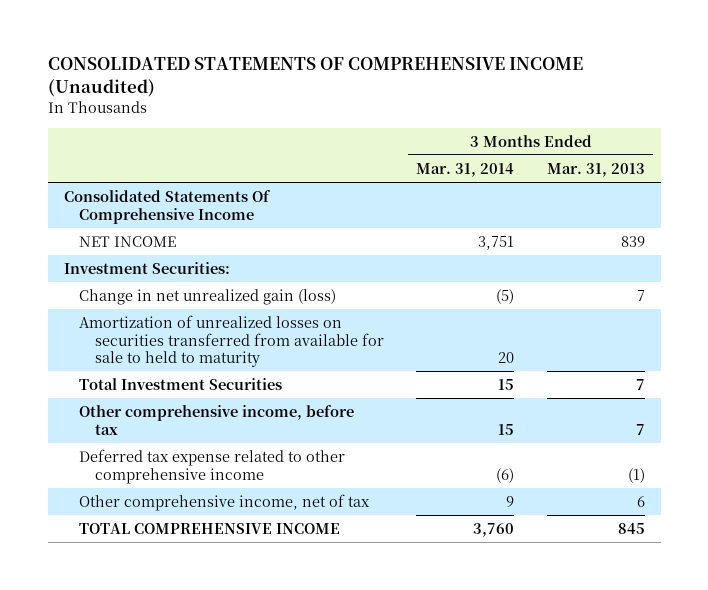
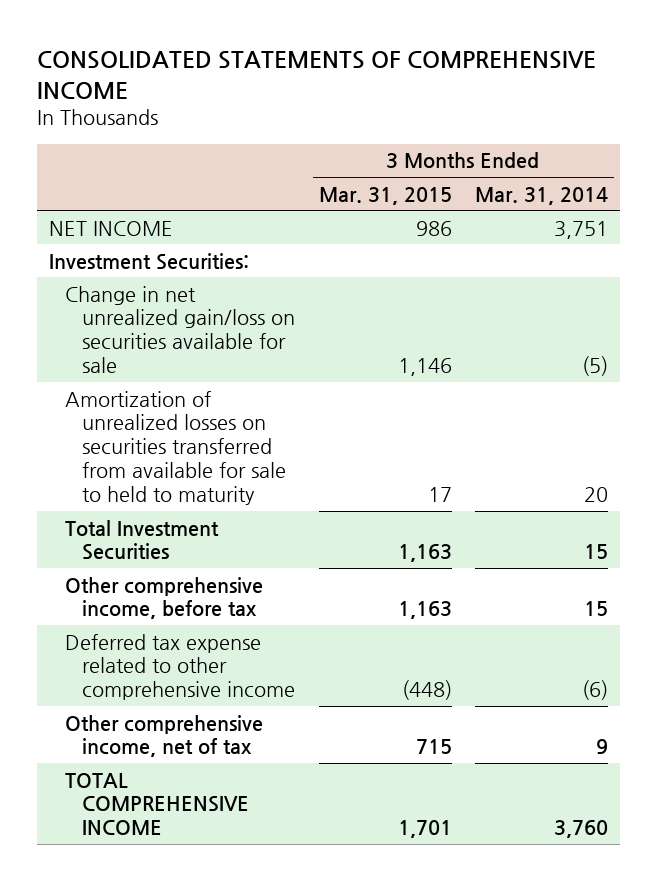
[47,57,583,98] CONSOLIDATED STATEMENTS OF COMPREHENSIVE INCOME (Unaudited) -> [36,51,596,99] CONSOLIDATED STATEMENTS OF COMPREHENSIVE INCOME
[546,162,645,177] Mar. 31, 2013 -> none
none -> [318,186,452,205] Mar. 31, 2015
[63,189,271,224] Consolidated Statements Of Comprehensive Income -> none
[79,288,337,305] Change in net unrealized gain (loss) -> [65,285,296,374] Change in net unrealized gain/loss on securities available for sale

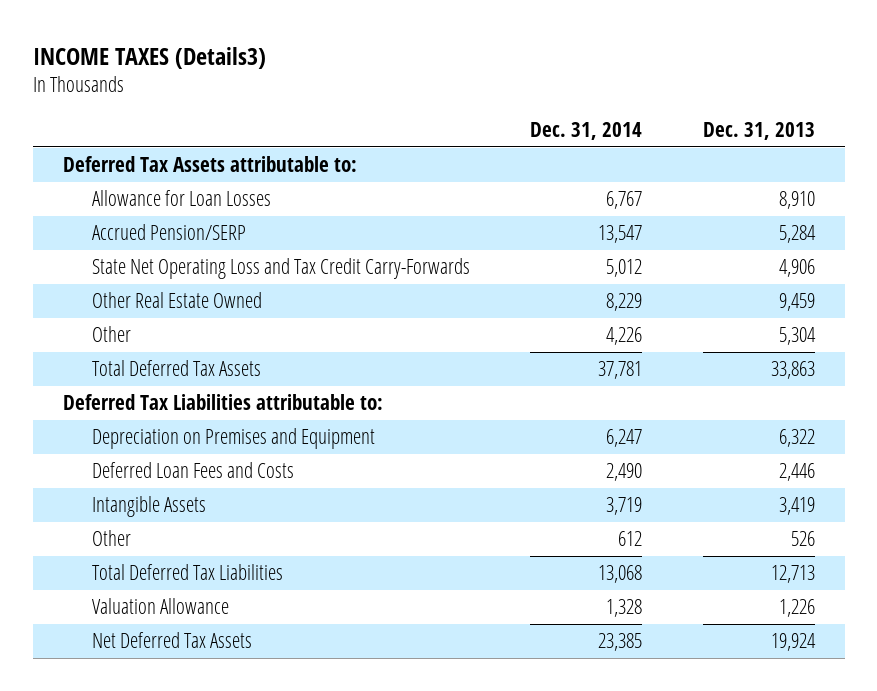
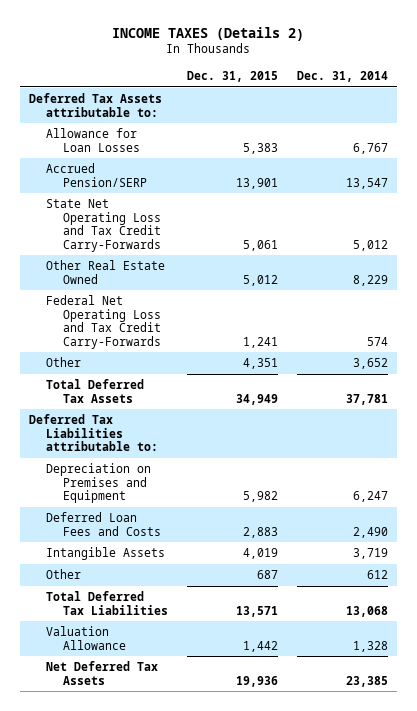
[32,46,266,69] INCOME TAXES (Details3) -> [112,26,305,41] INCOME TAXES (Details 2)
[702,122,815,141] Dec. 31, 2013 -> none
none -> [186,71,278,83] Dec. 31, 2015
none -> [45,295,161,349] Federal Net Operating Loss and Tax Credit Carry-Forwards
[606,327,643,346] 4,226 -> [352,358,388,370] 3,652

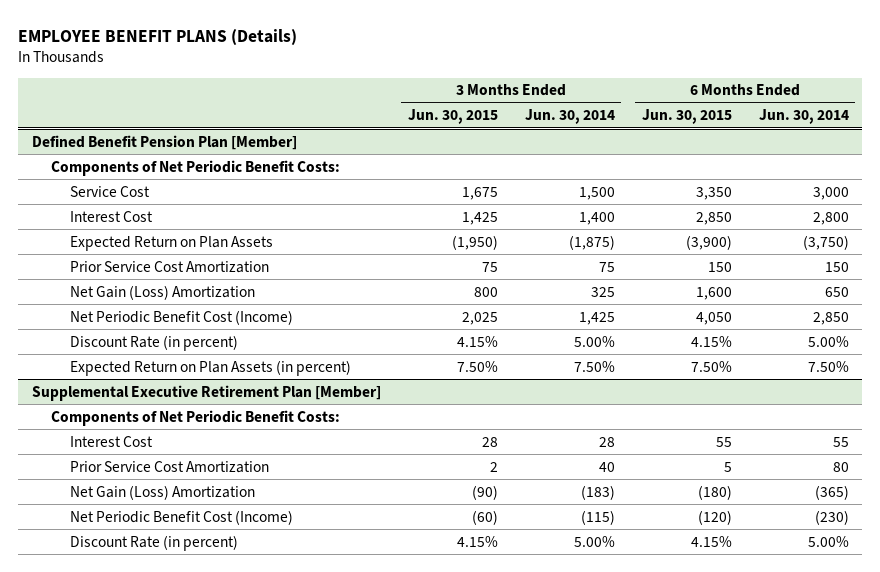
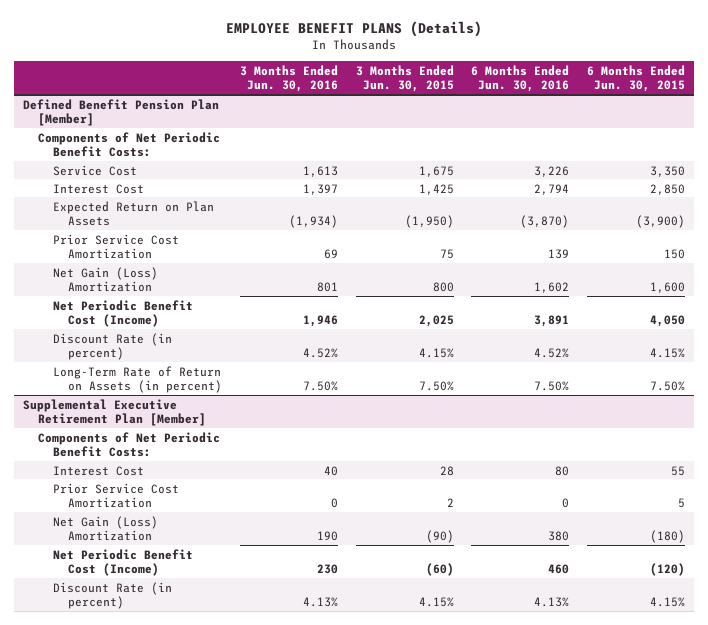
[524,109,615,125] Jun. 30, 2014 -> none
[758,109,849,125] Jun. 30, 2014 -> none
none -> [239,64,338,93] 3 Months Ended Jun. 30, 2016
none -> [471,64,570,93] 6 Months Ended Jun. 30, 2016
[70,359,352,376] Expected Return on Plan Assets (in percent) -> [52,365,222,394] Long-Term Rate of Return on Assets (in percent)

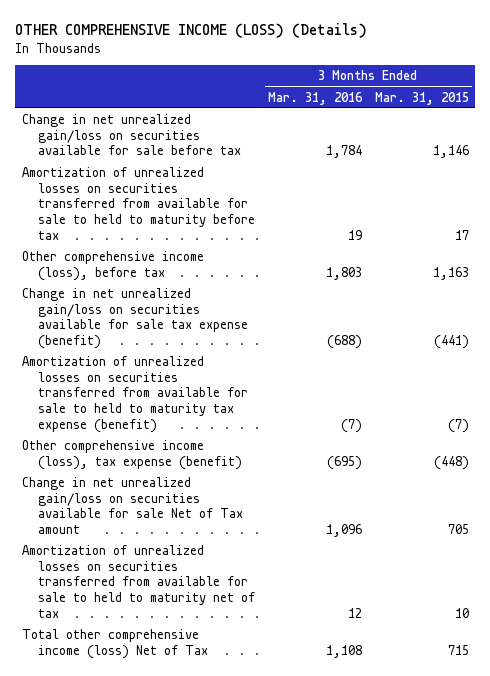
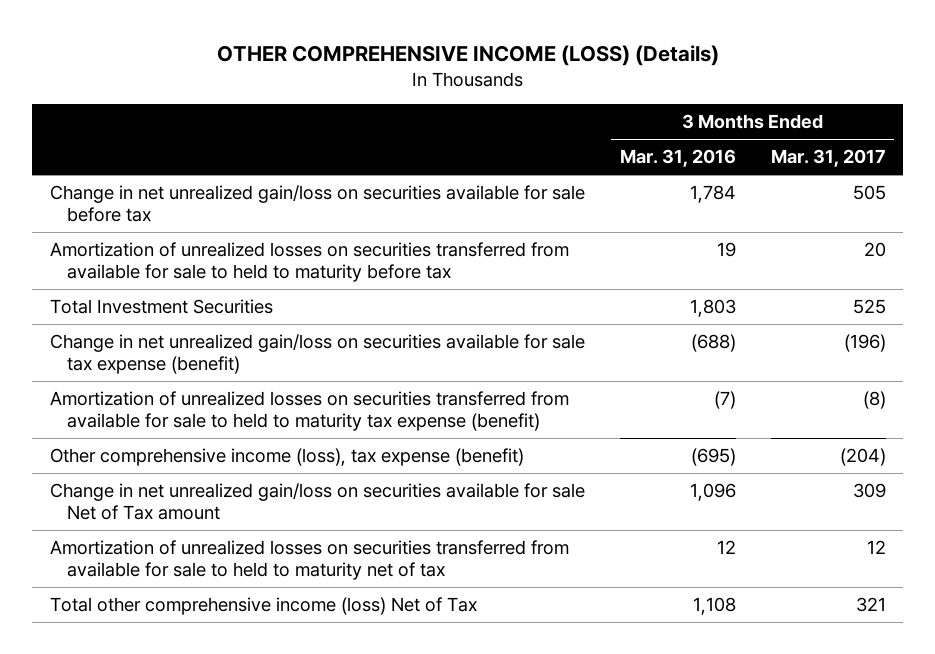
[374,91,469,105] Mar. 31, 2015 -> none
none -> [770,149,886,168] Mar. 31, 2017
[21,250,204,281] Other comprehensive income (loss), before tax -> [49,299,273,315] Total Investment Securities

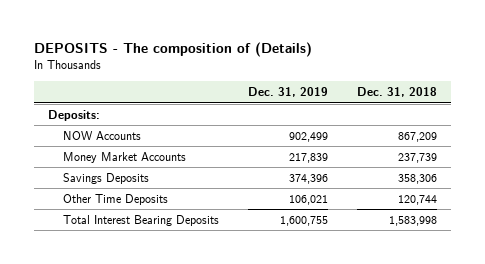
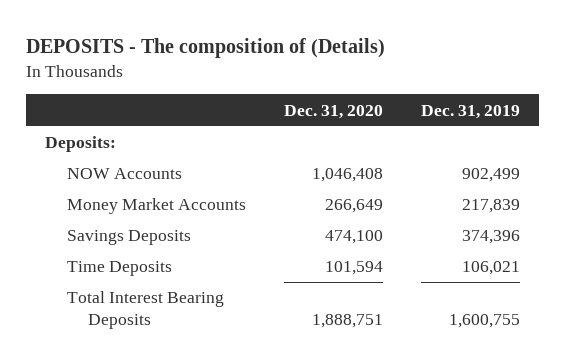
[356,87,437,98] Dec. 31, 2018 -> none
none -> [283,104,383,119] Dec. 31, 2020
[63,193,169,205] Other Time Deposits -> [66,261,172,277] Time Deposits

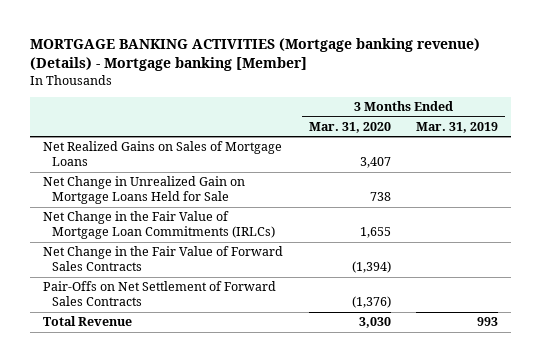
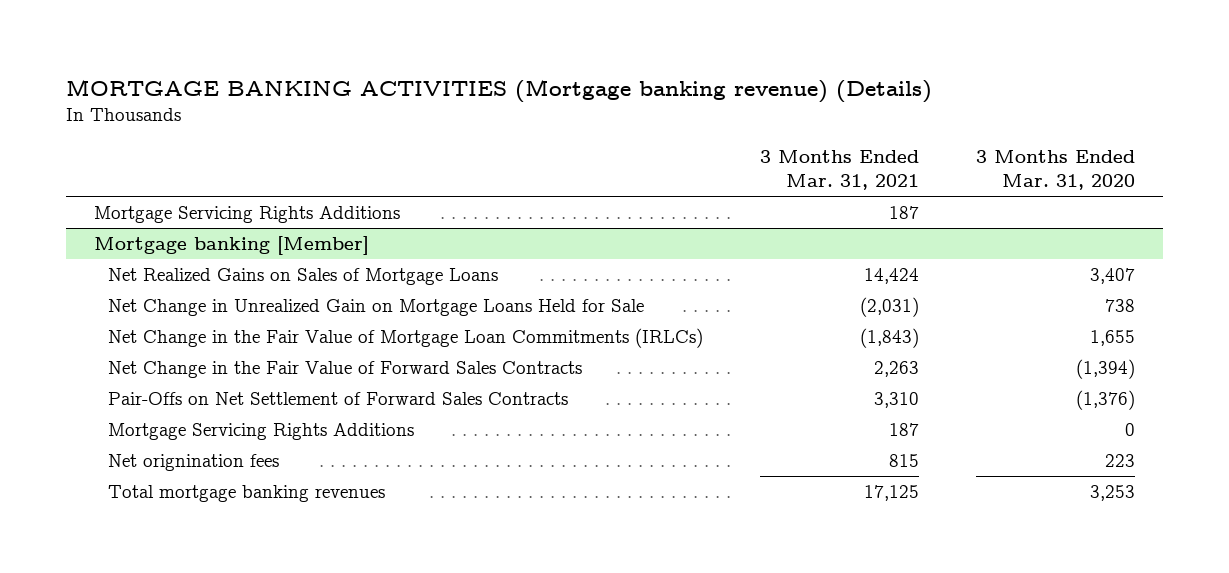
[29,37,480,71] MORTGAGE BANKING ACTIVITIES (Mortgage banking revenue) (Details) - Mortgage banking [Member] -> [65,78,932,103] MORTGAGE BANKING ACTIVITIES (Mortgage banking revenue) (Details)
[416,121,499,133] Mar. 31, 2019 -> none
none -> [759,149,919,191] 3 Months Ended Mar. 31, 2021
none -> [94,206,401,224] Mortgage Servicing Rights Additions
none -> [94,236,370,256] Mortgage banking [Member]
none -> [107,423,414,441] Mortgage Servicing Rights Additions
none -> [107,454,279,472] Net orignination fees
[42,316,132,327] Total Revenue -> [107,485,385,503] Total mortgage banking revenues
[358,317,391,329] 3,030 -> [1089,485,1135,502] 3,253

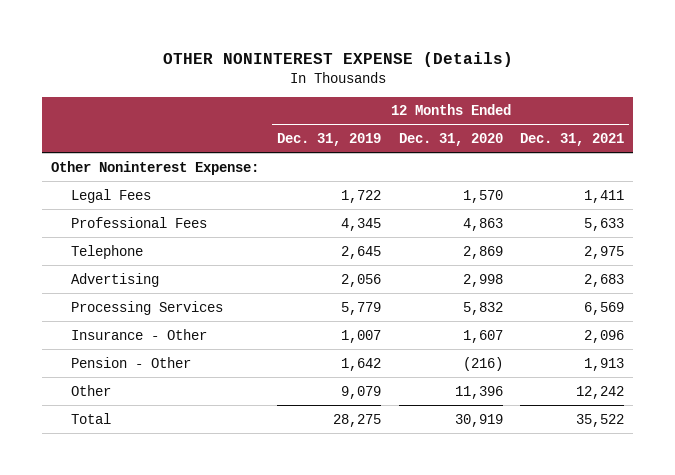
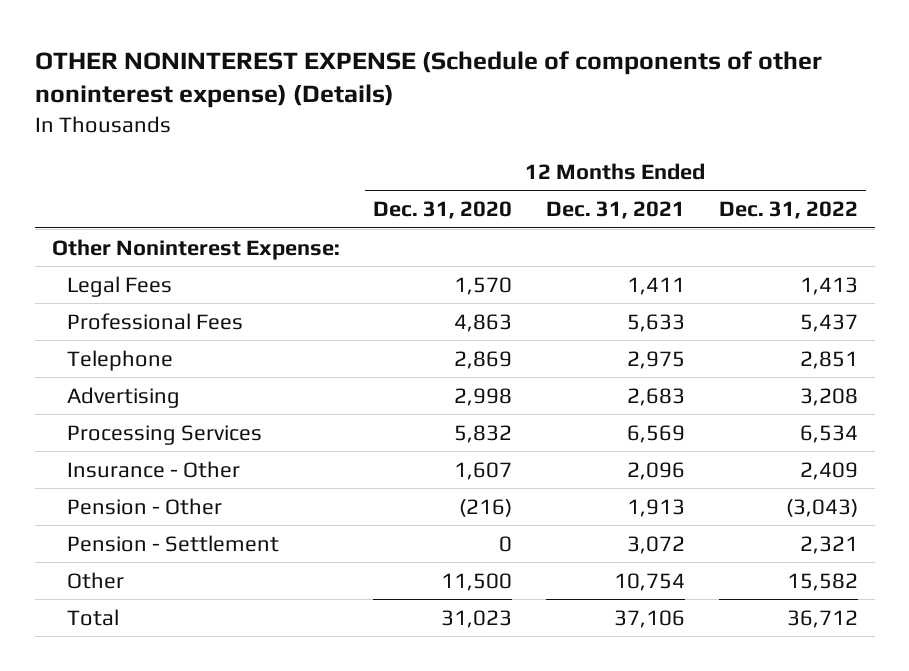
[162,51,513,67] OTHER NONINTEREST EXPENSE (Details) -> [34,50,822,109] OTHER NONINTEREST EXPENSE (Schedule of components of other noninterest expense) (Details)
[276,132,381,146] Dec. 31, 2019 -> none
none -> [718,201,858,220] Dec. 31, 2022
none -> [66,534,279,552] Pension - Settlement
[454,385,503,399] 11,396 -> [441,572,513,591] 11,500
[576,385,625,399] 12,242 -> [613,572,685,591] 10,754
[454,413,503,427] 30,919 -> [441,609,513,628] 31,023
[576,413,625,427] 35,522 -> [613,609,685,628] 37,106

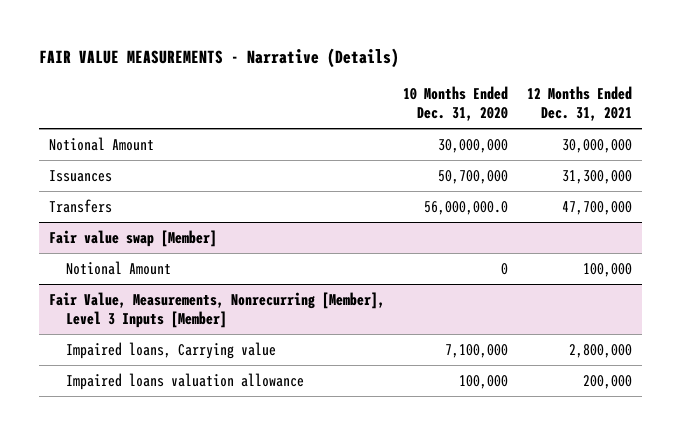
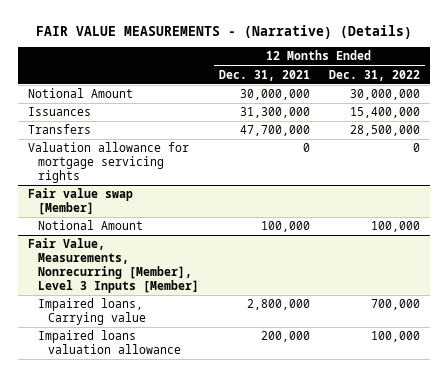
[39,47,400,68] FAIR VALUE MEASUREMENTS - Narrative (Details) -> [36,24,413,39] FAIR VALUE MEASUREMENTS - (Narrative) (Details)
[403,85,509,122] 10 Months Ended Dec. 31, 2020 -> none
none -> [329,69,421,81] Dec. 31, 2022
none -> [27,142,189,184] Valuation allowance for mortgage servicing rights

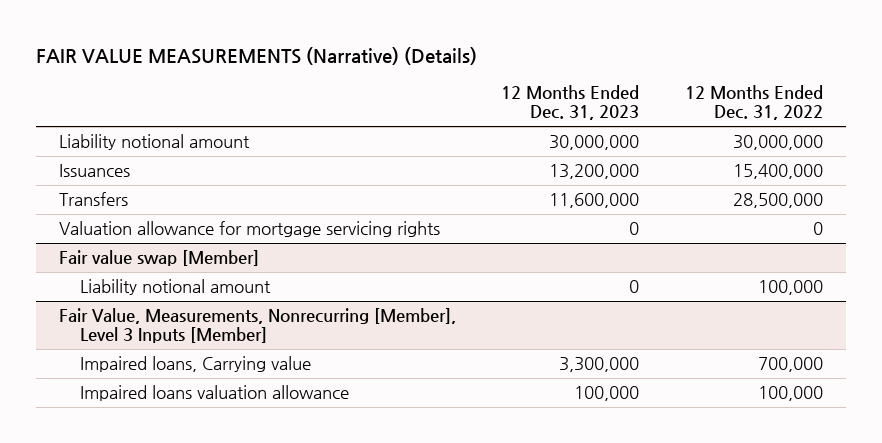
[36,24,413,39] FAIR VALUE MEASUREMENTS - (Narrative) (Details) -> [36,46,478,65] FAIR VALUE MEASUREMENTS (Narrative) (Details)
[218,69,310,81] Dec. 31, 2021 -> none
none -> [501,85,640,121] 12 Months Ended Dec. 31, 2023
[27,88,133,99] Notional Amount -> [58,134,250,151] Liability notional amount
[37,220,143,231] Notional Amount -> [79,279,271,296] Liability notional amount

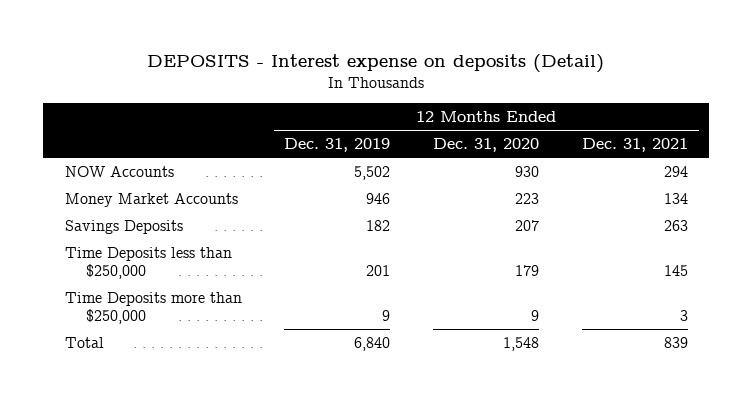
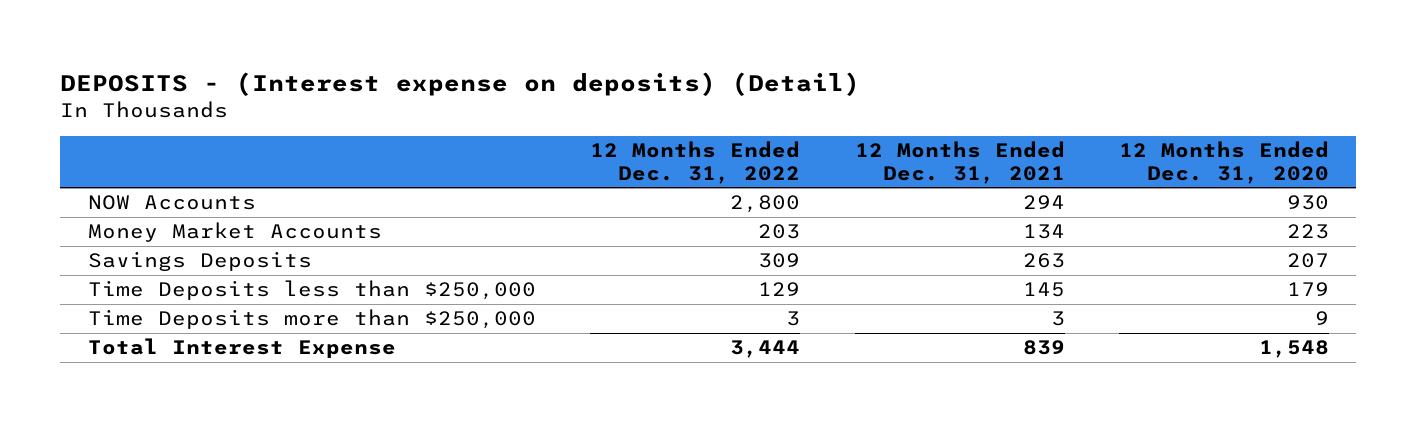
[147,54,605,74] DEPOSITS - Interest expense on deposits (Detail) -> [60,71,861,96] DEPOSITS - (Interest expense on deposits) (Detail)
[284,137,391,152] Dec. 31, 2019 -> none
none -> [590,141,801,184] 12 Months Ended Dec. 31, 2022
[64,336,104,348] Total -> [87,338,396,359] Total Interest Expense

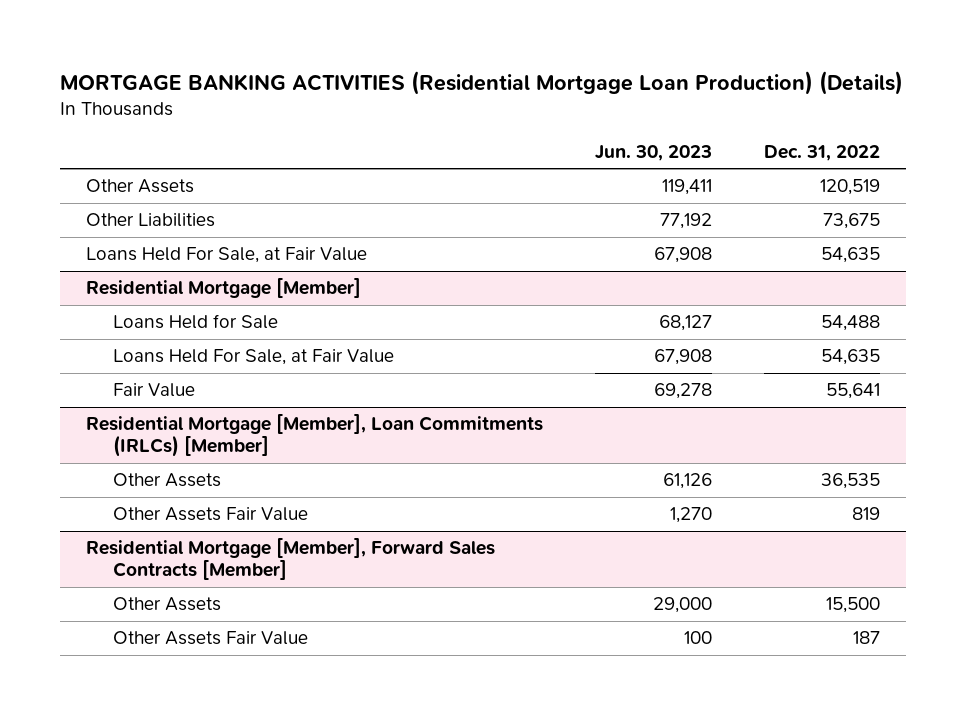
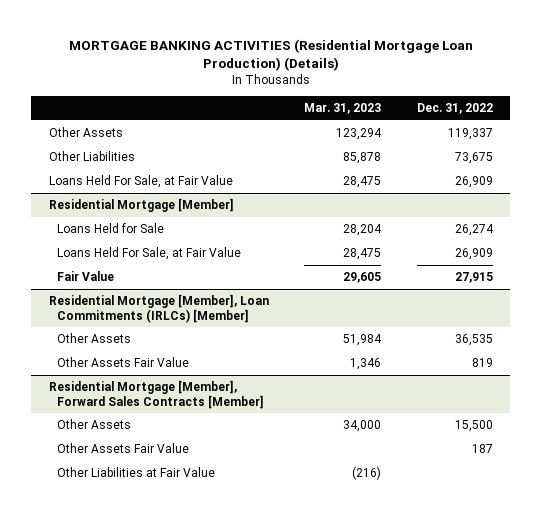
[595,144,713,161] Jun. 30, 2023 -> none
none -> [304,103,382,115] Mar. 31, 2023
[820,179,881,196] 120,519 -> [447,128,493,141] 119,337
[821,247,881,264] 54,635 -> [454,176,493,189] 26,909
[821,315,881,332] 54,488 -> [454,224,494,237] 26,274
[821,349,881,366] 54,635 -> [454,248,493,261] 26,909
[826,383,881,400] 55,641 -> [454,272,493,284] 27,915
none -> [57,467,216,478] Other Liabilities at Fair Value

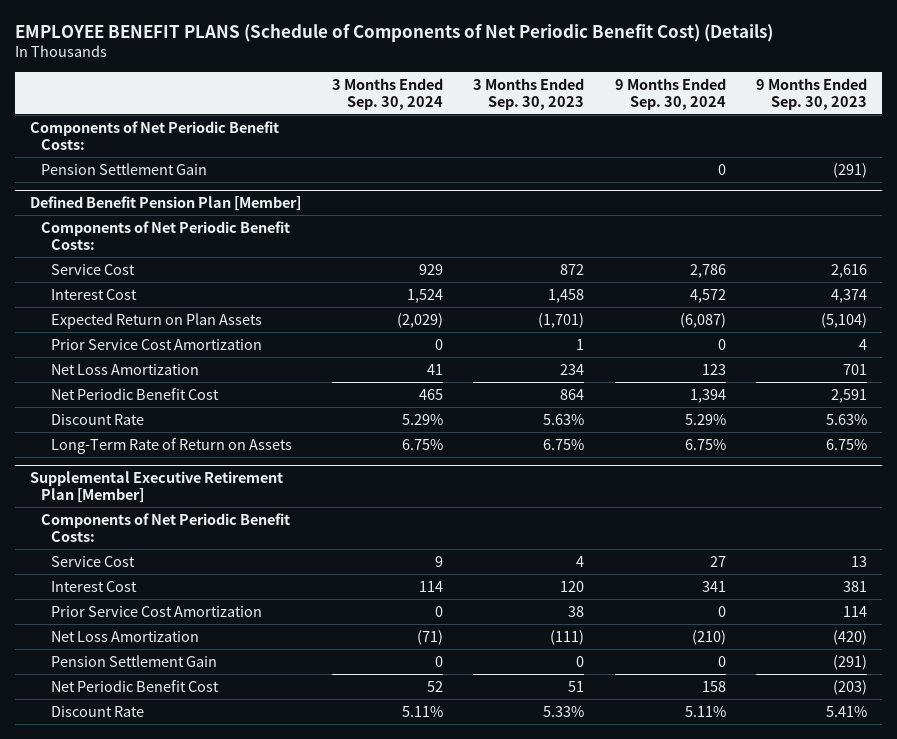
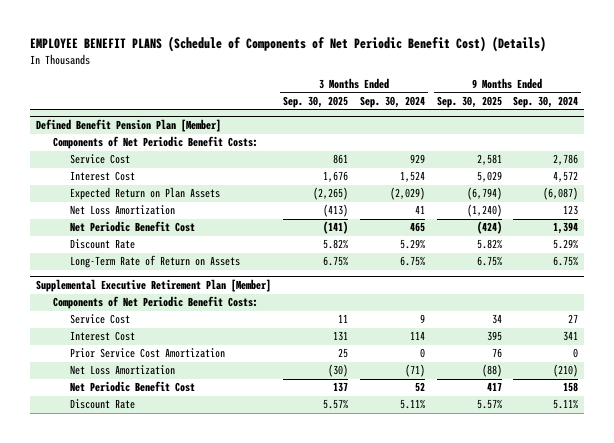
[473,77,585,110] 3 Months Ended Sep. 30, 2023 -> none
[756,77,868,110] 9 Months Ended Sep. 30, 2023 -> none
none -> [282,95,348,108] Sep. 30, 2025
none -> [436,95,502,108] Sep. 30, 2025
[30,120,280,150] Components of Net Periodic Benefit Costs: -> none
[40,162,207,175] Pension Settlement Gain -> none
[51,338,263,350] Prior Service Cost Amortization -> none
[51,654,218,667] Pension Settlement Gain -> none

